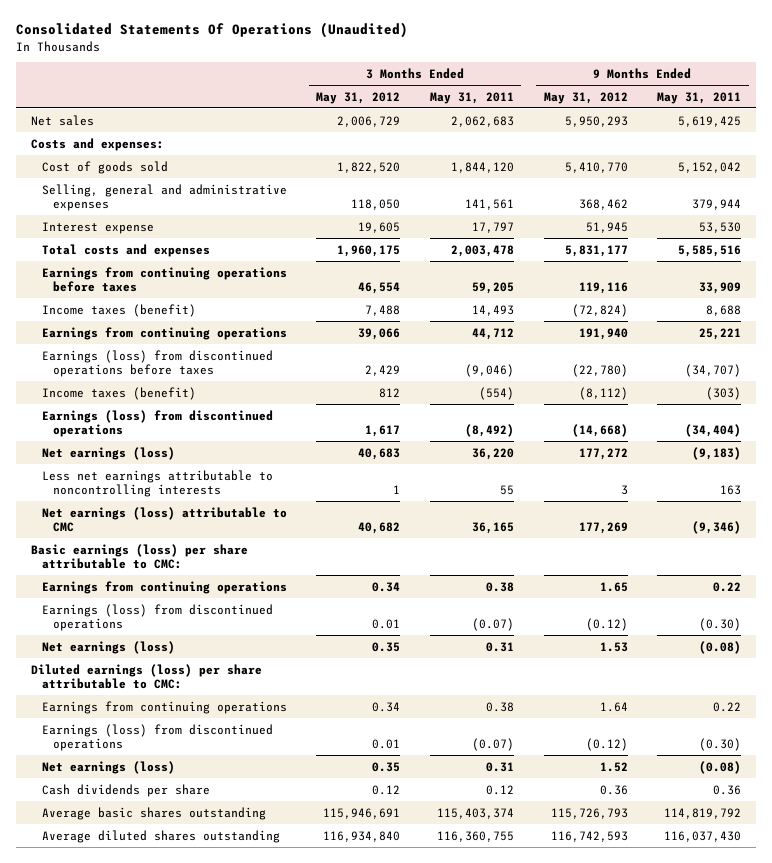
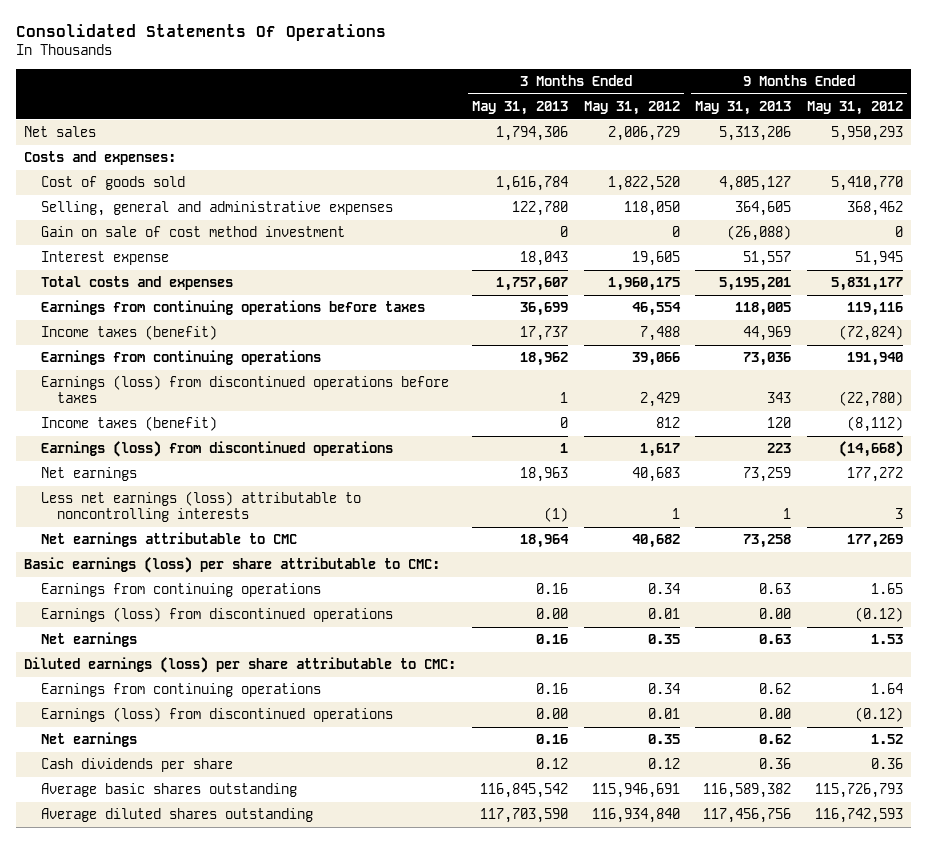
[15,22,408,39] Consolidated Statements Of Operations (Unaudited) -> [16,24,387,42] Consolidated Statements Of Operations
[430,91,515,104] May 31, 2011 -> none
[657,91,742,104] May 31, 2011 -> none
none -> [471,100,568,115] May 31, 2013
none -> [695,100,792,115] May 31, 2013
none -> [40,226,345,238] Gain on sale of cost method investment
[41,446,175,460] Net earnings (loss) -> [40,467,137,482] Net earnings
[41,469,273,497] Less net earnings attributable to noncontrolling interests -> [40,491,361,523] Less net earnings (loss) attributable to noncontrolling interests
[41,506,287,532] Net earnings (loss) attributable to CMC -> [40,532,297,548] Net earnings attributable to CMC
[41,640,175,654] Net earnings (loss) -> [40,632,137,648] Net earnings
[41,760,175,774] Net earnings (loss) -> [40,732,137,748] Net earnings

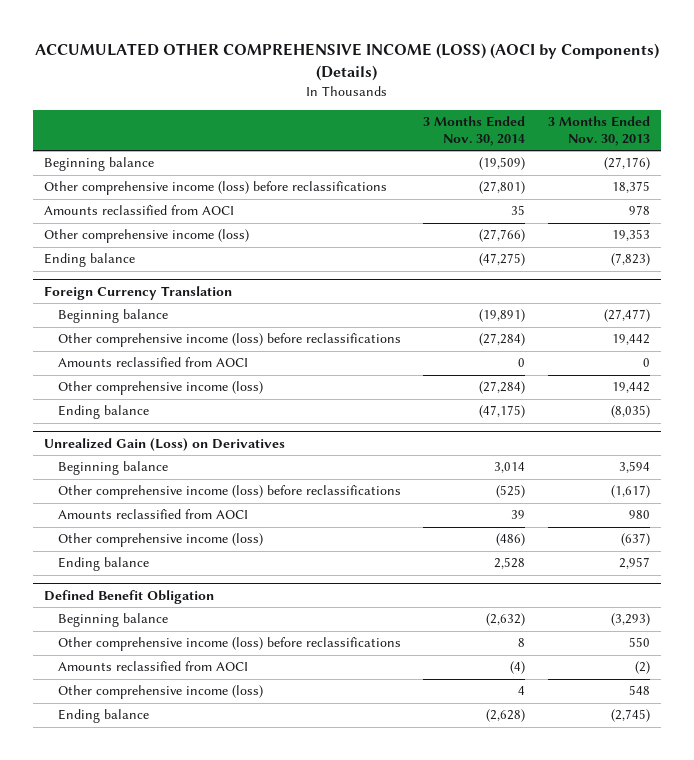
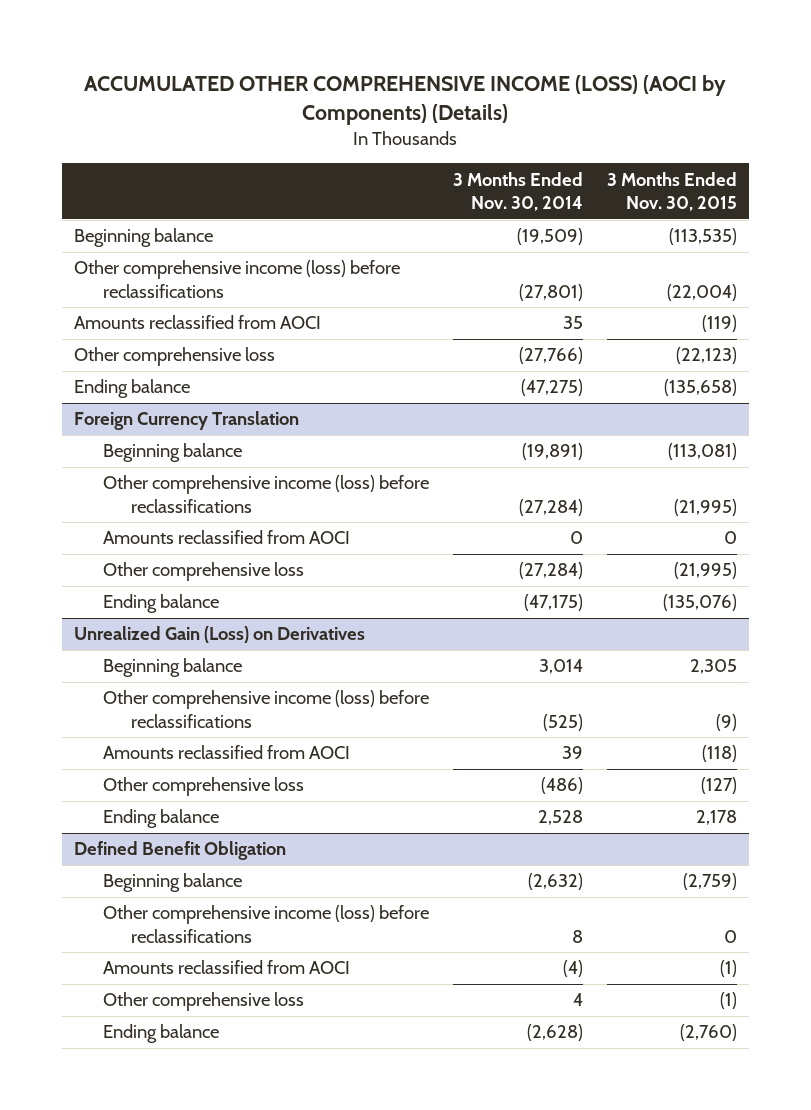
[547,116,650,147] 3 Months Ended Nov. 30, 2013 -> none
none -> [606,171,737,212] 3 Months Ended Nov. 30, 2015
[44,229,250,244] Other comprehensive income (loss) -> [73,347,275,367] Other comprehensive loss
[58,381,264,396] Other comprehensive income (loss) -> [102,562,304,582] Other comprehensive loss
[58,533,264,548] Other comprehensive income (loss) -> [102,777,304,797] Other comprehensive loss
[58,685,264,700] Other comprehensive income (loss) -> [102,992,304,1012] Other comprehensive loss

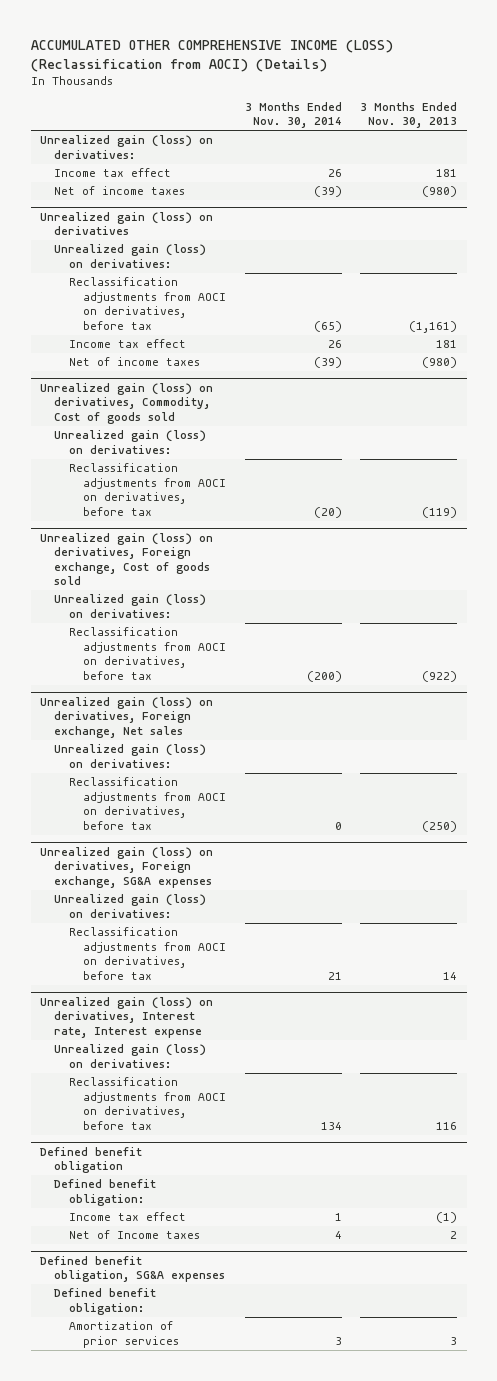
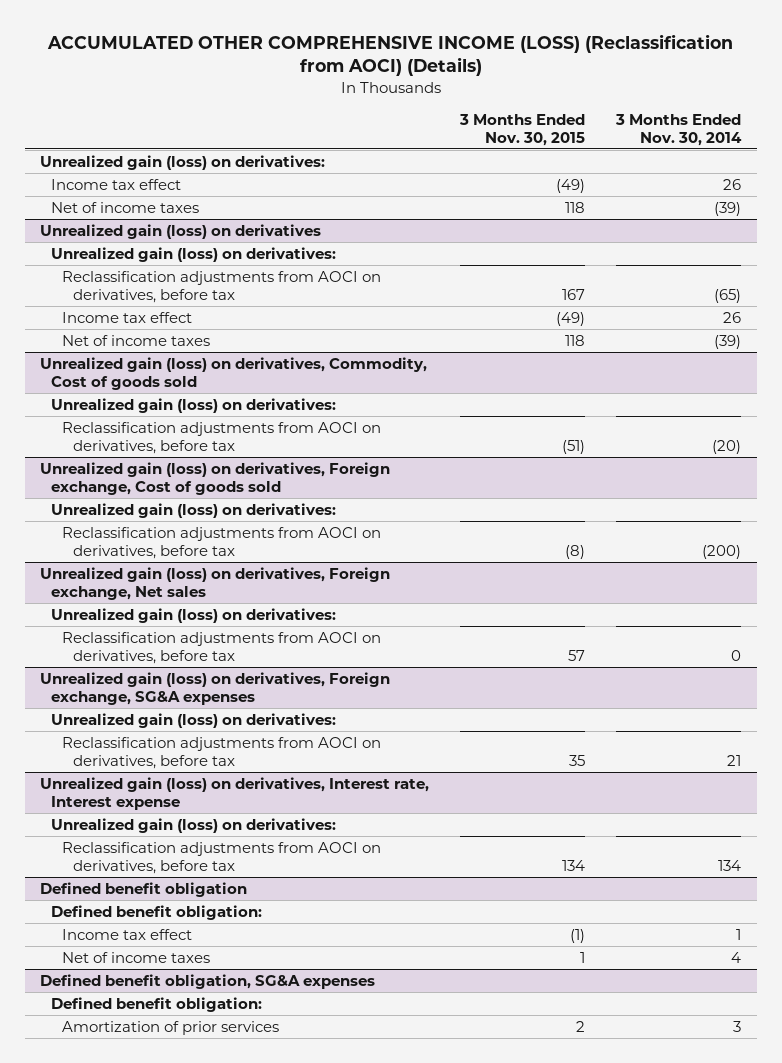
[360,101,458,129] 3 Months Ended Nov. 30, 2013 -> none
none -> [459,113,586,146] 3 Months Ended Nov. 30, 2015
[68,1230,200,1240] Net of Income taxes -> [62,951,211,963] Net of income taxes

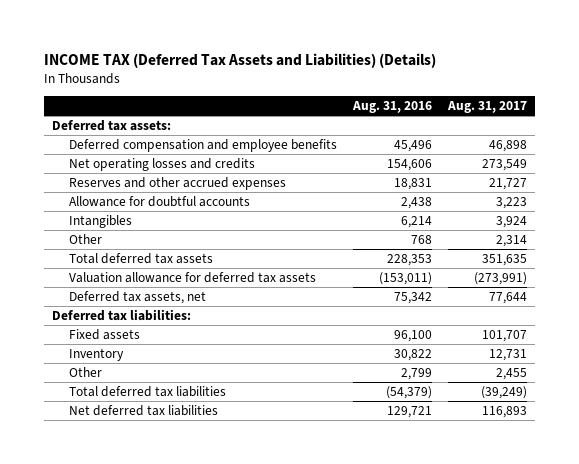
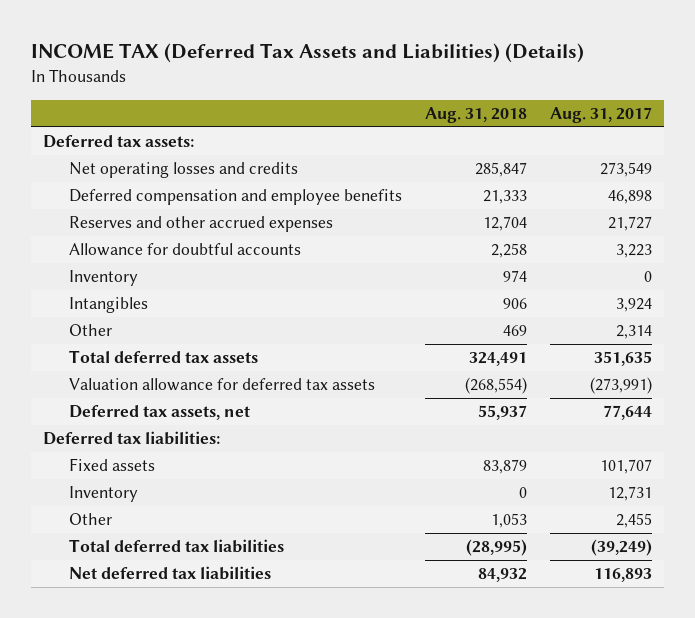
[352,101,433,114] Aug. 31, 2016 -> none
none -> [425,107,528,124] Aug. 31, 2018
[69,139,338,153] Deferred compensation and employee benefits -> [68,189,402,206] Deferred compensation and employee benefits
none -> [68,270,138,287] Inventory

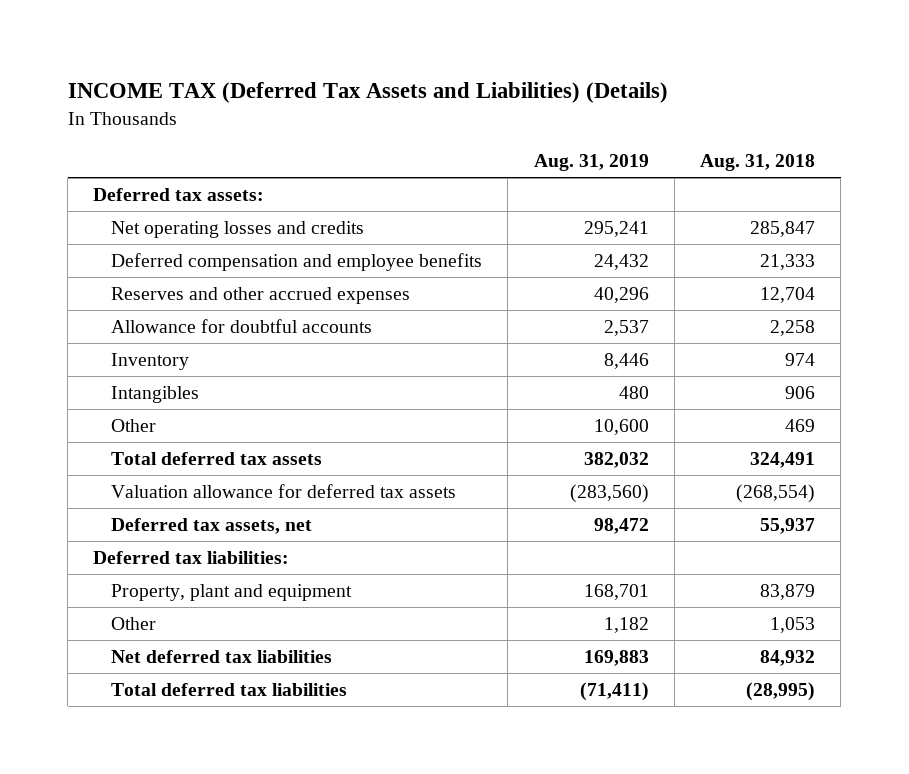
[550,107,653,124] Aug. 31, 2017 -> none
none -> [533,154,649,172] Aug. 31, 2019
[68,486,138,503] Inventory -> none
[68,458,155,472] Fixed assets -> [111,583,353,601] Property, plant and equipment
[68,539,284,554] Total deferred tax liabilities -> [111,682,348,696] Total deferred tax liabilities

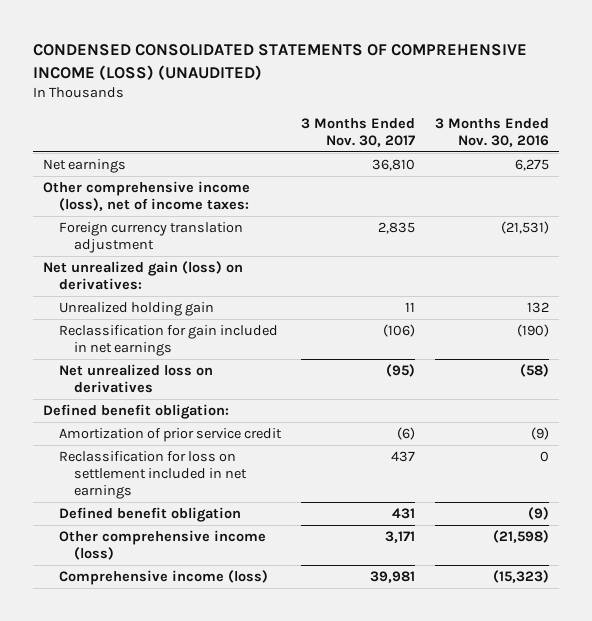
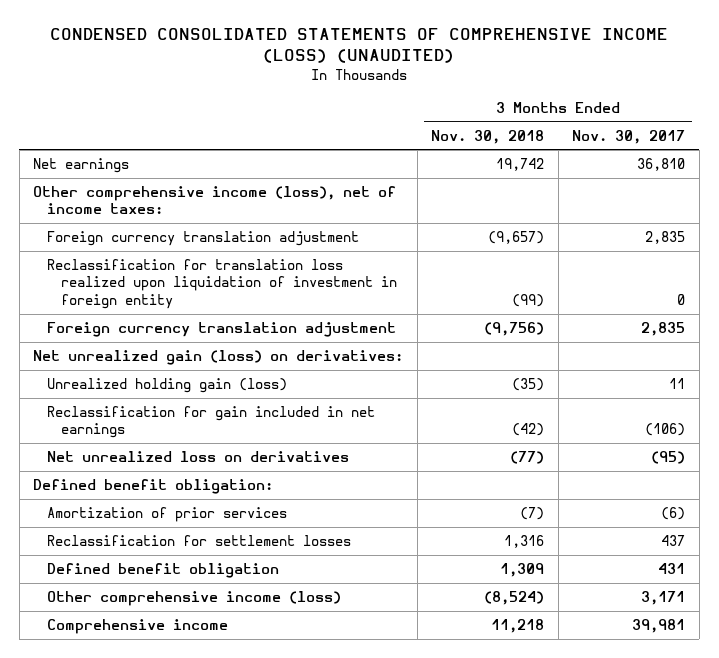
[434,117,549,147] 3 Months Ended Nov. 30, 2016 -> none
none -> [431,129,545,144] Nov. 30, 2018
none -> [47,259,398,309] Reclassification for translation loss realized upon liquidation of investment in foreign entity
none -> [47,322,397,338] Foreign currency translation adjustment
[58,302,214,317] Unrealized holding gain -> [47,378,288,394] Unrealized holding gain (loss)
[58,428,282,443] Amortization of prior service credit -> [47,507,288,523] Amortization of prior services
[58,451,248,500] Reclassification for loss on settlement included in net earnings -> [47,535,352,547] Reclassification for settlement losses
[58,570,268,586] Comprehensive income (loss) -> [47,619,229,635] Comprehensive income

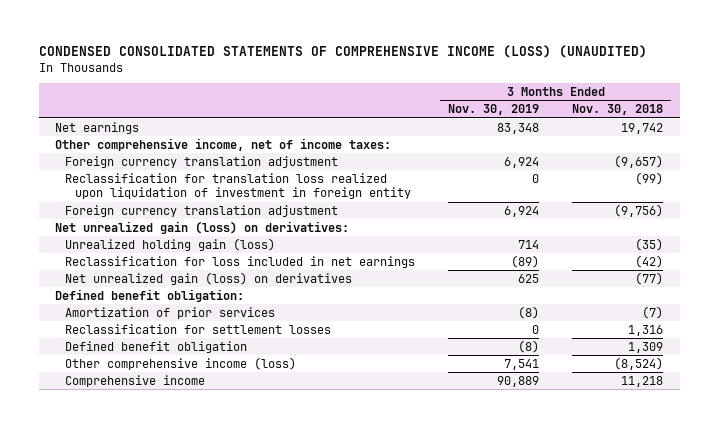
[572,129,686,144] Nov. 30, 2017 -> none
none -> [448,104,540,116] Nov. 30, 2019
[33,186,397,215] Other comprehensive income (loss), net of income taxes: -> [55,137,392,151] Other comprehensive income, net of income taxes:
[47,406,376,439] Reclassification for gain included in net earnings -> [64,255,415,268] Reclassification for loss included in net earnings
[47,451,350,463] Net unrealized loss on derivatives -> [64,271,352,285] Net unrealized gain (loss) on derivatives

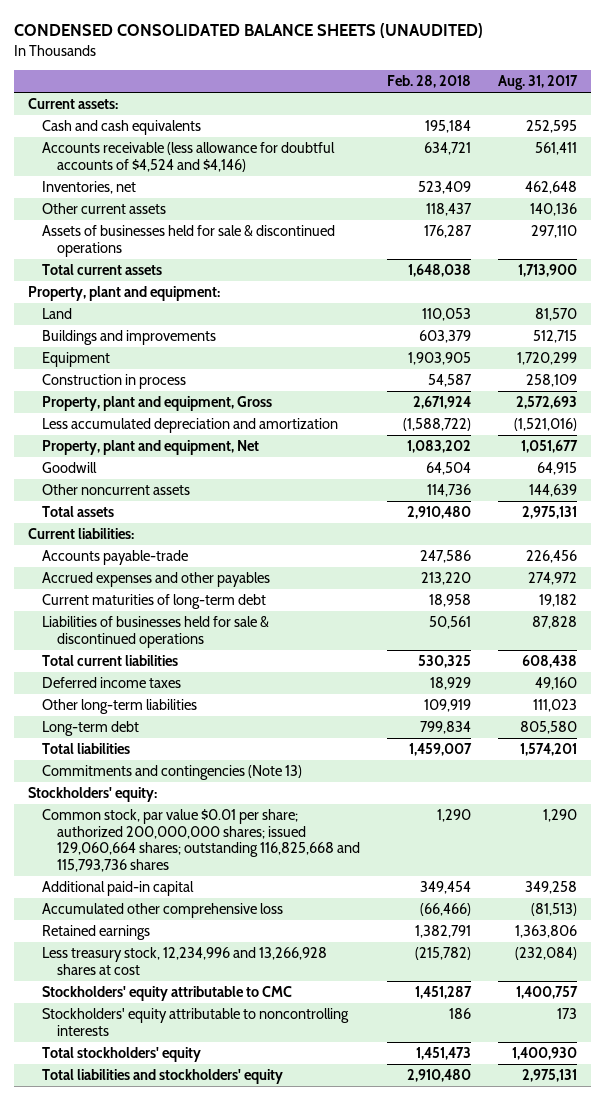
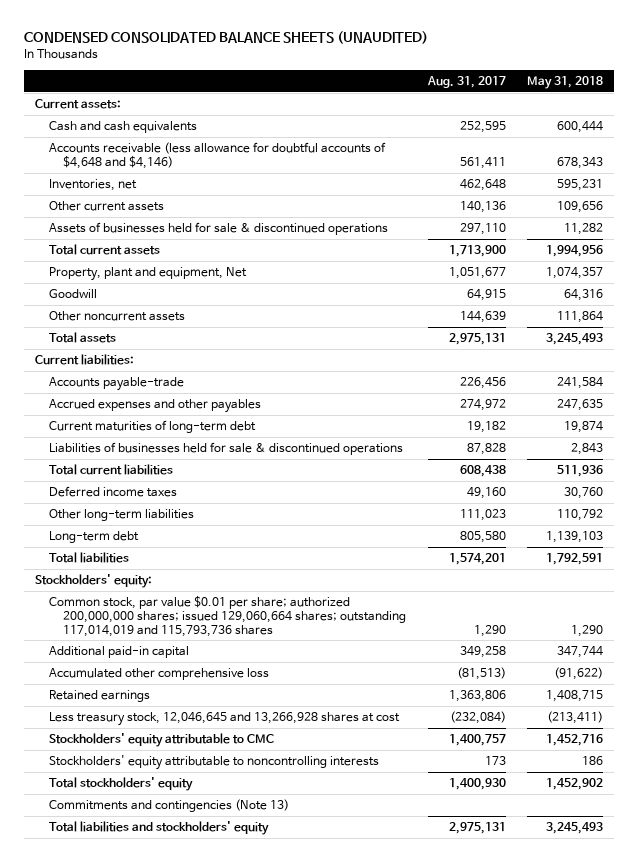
[386,75,471,89] Feb. 28, 2018 -> none
none -> [527,75,604,89] May 31, 2018
[42,141,336,172] Accounts receivable (less allowance for doubtful accounts of $4,524 and $4,146) -> [48,142,386,169] Accounts receivable (less allowance for doubtful accounts of $4,648 and $4,146)
[27,285,220,301] Property, plant and equipment: -> none
[42,307,73,319] Land -> none
[42,329,217,345] Buildings and improvements -> none
[42,351,111,367] Equipment -> none
[42,373,187,389] Construction in process -> none
[42,395,273,411] Property, plant and equipment, Gross -> none
[42,417,339,433] Less accumulated depreciation and amortization -> none
[42,808,360,873] Common stock, par value $0.01 per share; authorized 200,000,000 shares; issued 129,060,664 shares; outstanding 116,825,668 and 115,793,736 shares -> [48,596,406,637] Common stock, par value $0.01 per share; authorized 200,000,000 shares; issued 129,060,664 shares; outstanding 117,014,019 and 115,793,736 shares
[42,946,328,975] Less treasury stock, 12,234,996 and 13,266,928 shares at cost -> [48,712,400,727] Less treasury stock, 12,046,645 and 13,266,928 shares at cost
[42,764,303,780] Commitments and contingencies (Note 13) -> [48,799,289,813] Commitments and contingencies (Note 13)

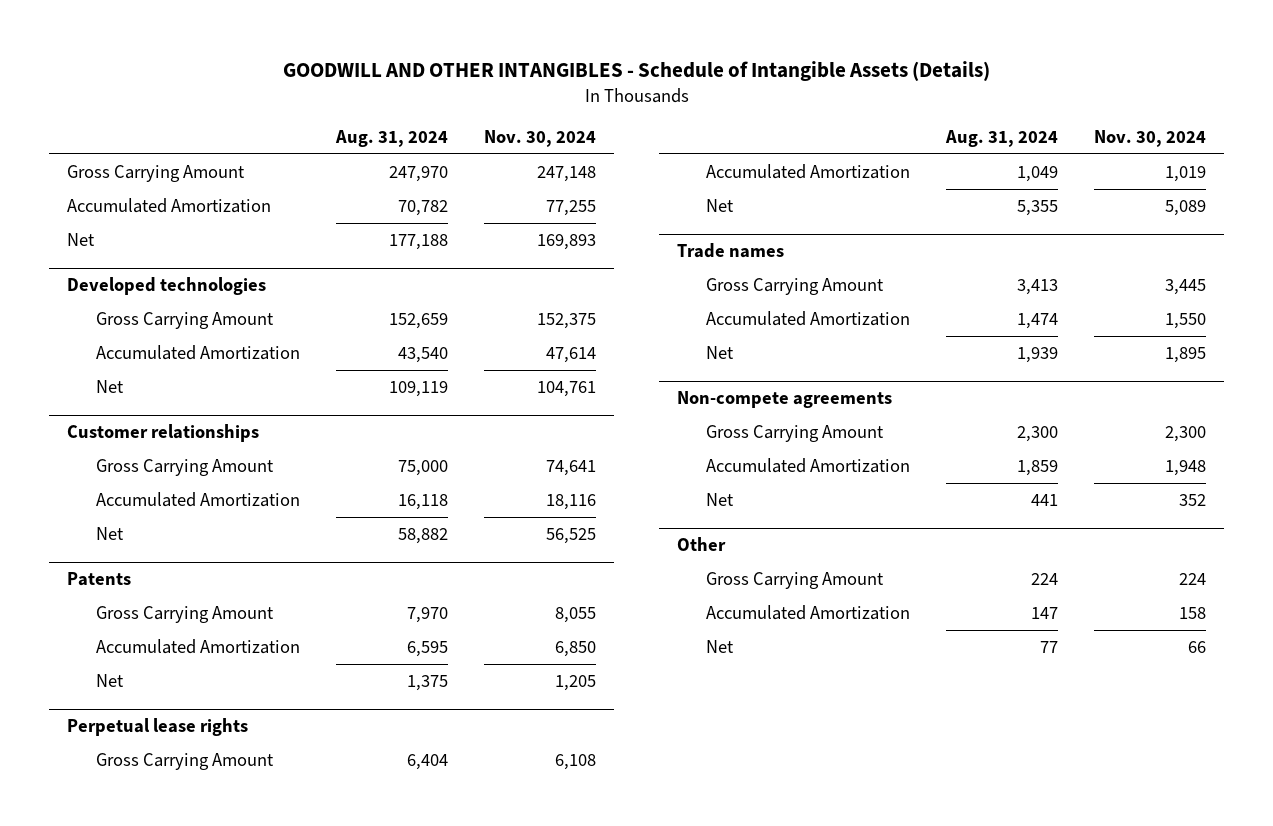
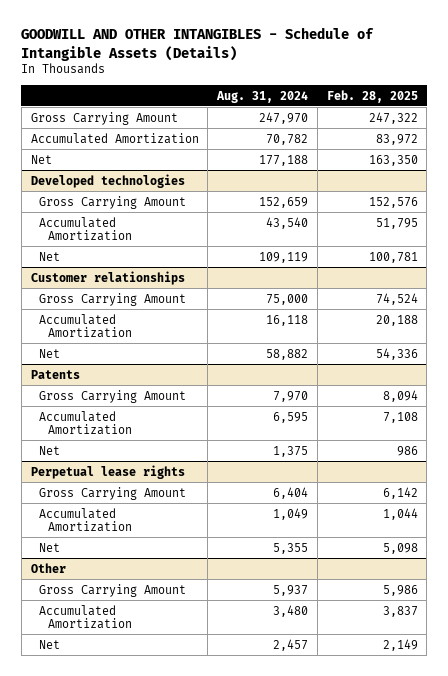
[483,129,596,147] Nov. 30, 2024 -> none
none -> [326,89,418,103] Feb. 28, 2025
[677,242,785,258] Trade names -> none
[706,277,885,295] Gross Carrying Amount -> none
[706,310,911,326] Accumulated Amortization -> none
[706,345,735,359] Net -> none
[677,390,893,408] Non-compete agreements -> none
[706,424,885,442] Gross Carrying Amount -> none
[706,457,911,473] Accumulated Amortization -> none
[706,492,735,506] Net -> none
[1031,572,1059,585] 224 -> [273,584,309,596] 5,937
[1031,606,1059,619] 147 -> [273,604,309,617] 3,480
[1040,640,1059,653] 77 -> [273,638,309,651] 2,457

